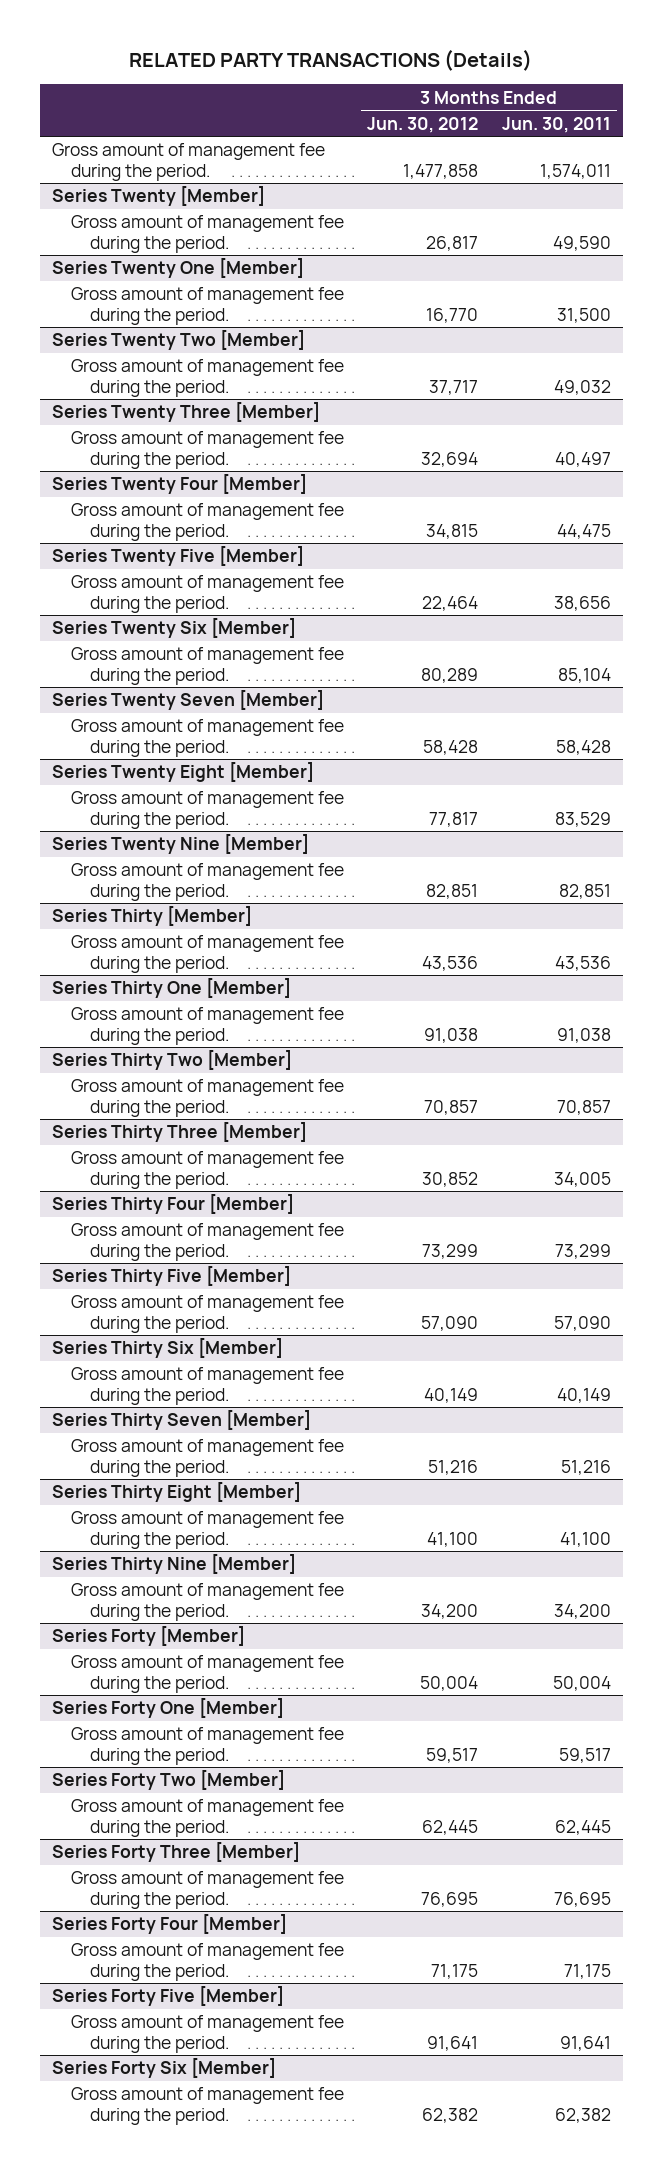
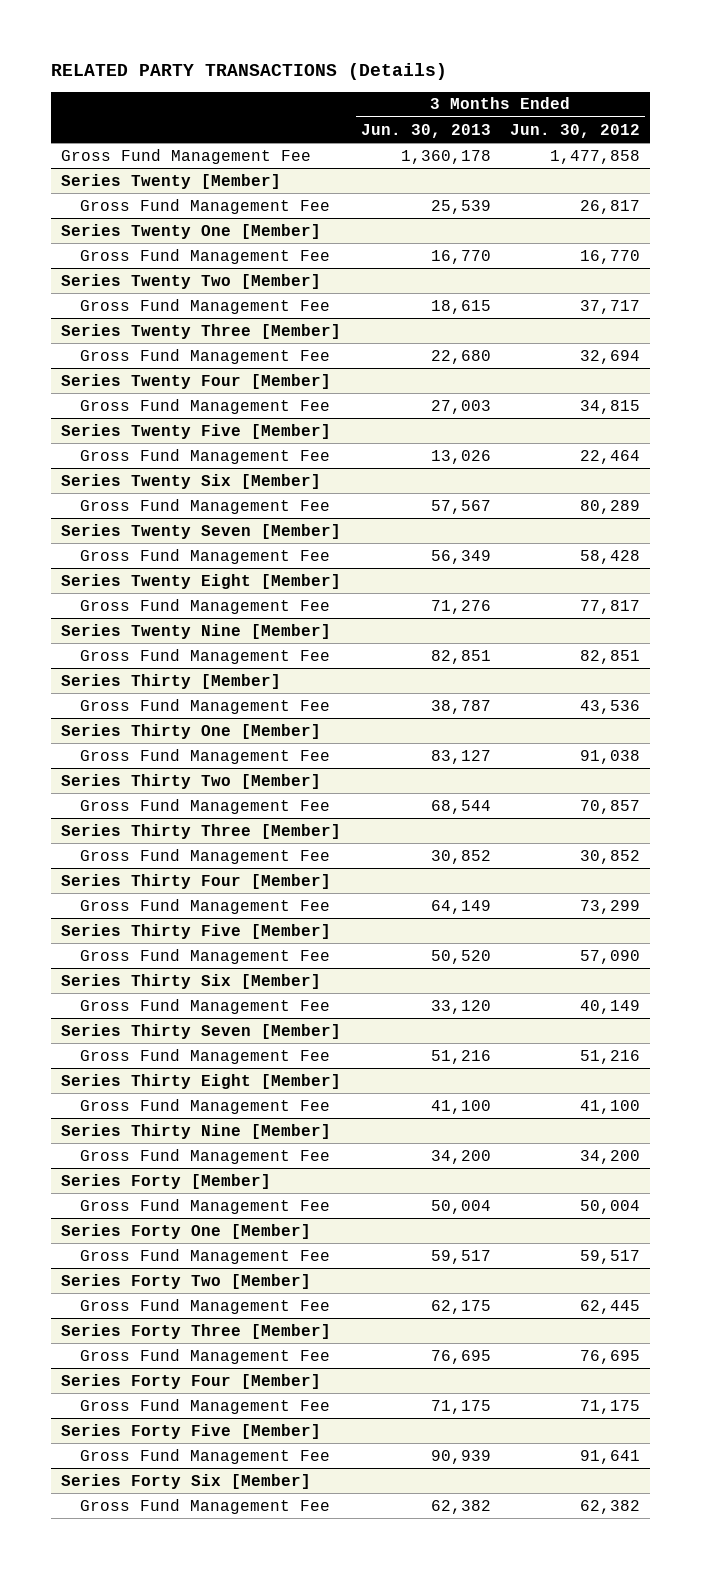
[501,116,611,133] Jun. 30, 2011 -> none
none -> [360,123,491,138] Jun. 30, 2013
[51,143,325,181] Gross amount of management fee during the period. -> [61,148,312,164] Gross Fund Management Fee
[70,215,344,253] Gross amount of management fee during the period. -> [80,198,331,214] Gross Fund Management Fee
[70,287,344,325] Gross amount of management fee during the period. -> [80,248,331,264] Gross Fund Management Fee
[70,359,344,397] Gross amount of management fee during the period. -> [80,298,331,314] Gross Fund Management Fee
[70,431,344,469] Gross amount of management fee during the period. -> [80,348,331,364] Gross Fund Management Fee
[70,503,344,541] Gross amount of management fee during the period. -> [80,398,331,414] Gross Fund Management Fee
[70,575,344,613] Gross amount of management fee during the period. -> [80,448,331,464] Gross Fund Management Fee
[70,647,344,685] Gross amount of management fee during the period. -> [80,498,331,514] Gross Fund Management Fee
[70,719,344,757] Gross amount of management fee during the period. -> [80,548,331,564] Gross Fund Management Fee
[70,791,344,829] Gross amount of management fee during the period. -> [80,598,331,614] Gross Fund Management Fee
[70,863,344,901] Gross amount of management fee during the period. -> [80,648,331,664] Gross Fund Management Fee
[70,935,344,973] Gross amount of management fee during the period. -> [80,698,331,714] Gross Fund Management Fee
[70,1007,344,1045] Gross amount of management fee during the period. -> [80,748,331,764] Gross Fund Management Fee
[70,1079,344,1117] Gross amount of management fee during the period. -> [80,798,331,814] Gross Fund Management Fee
[70,1151,344,1189] Gross amount of management fee during the period. -> [80,848,331,864] Gross Fund Management Fee
[70,1223,344,1261] Gross amount of management fee during the period. -> [80,898,331,914] Gross Fund Management Fee
[70,1295,344,1333] Gross amount of management fee during the period. -> [80,948,331,964] Gross Fund Management Fee
[70,1367,344,1405] Gross amount of management fee during the period. -> [80,998,331,1014] Gross Fund Management Fee
[70,1439,344,1477] Gross amount of management fee during the period. -> [80,1048,331,1064] Gross Fund Management Fee
[70,1511,344,1549] Gross amount of management fee during the period. -> [80,1098,331,1114] Gross Fund Management Fee
[70,1583,344,1621] Gross amount of management fee during the period. -> [80,1148,331,1164] Gross Fund Management Fee
[70,1655,344,1693] Gross amount of management fee during the period. -> [80,1198,331,1214] Gross Fund Management Fee
[70,1727,344,1765] Gross amount of management fee during the period. -> [80,1248,331,1264] Gross Fund Management Fee
[70,1799,344,1837] Gross amount of management fee during the period. -> [80,1298,331,1314] Gross Fund Management Fee
[70,1871,344,1909] Gross amount of management fee during the period. -> [80,1348,331,1364] Gross Fund Management Fee
[70,1943,344,1981] Gross amount of management fee during the period. -> [80,1398,331,1414] Gross Fund Management Fee
[70,2015,344,2053] Gross amount of management fee during the period. -> [80,1448,331,1464] Gross Fund Management Fee
[70,2087,344,2125] Gross amount of management fee during the period. -> [80,1498,331,1514] Gross Fund Management Fee

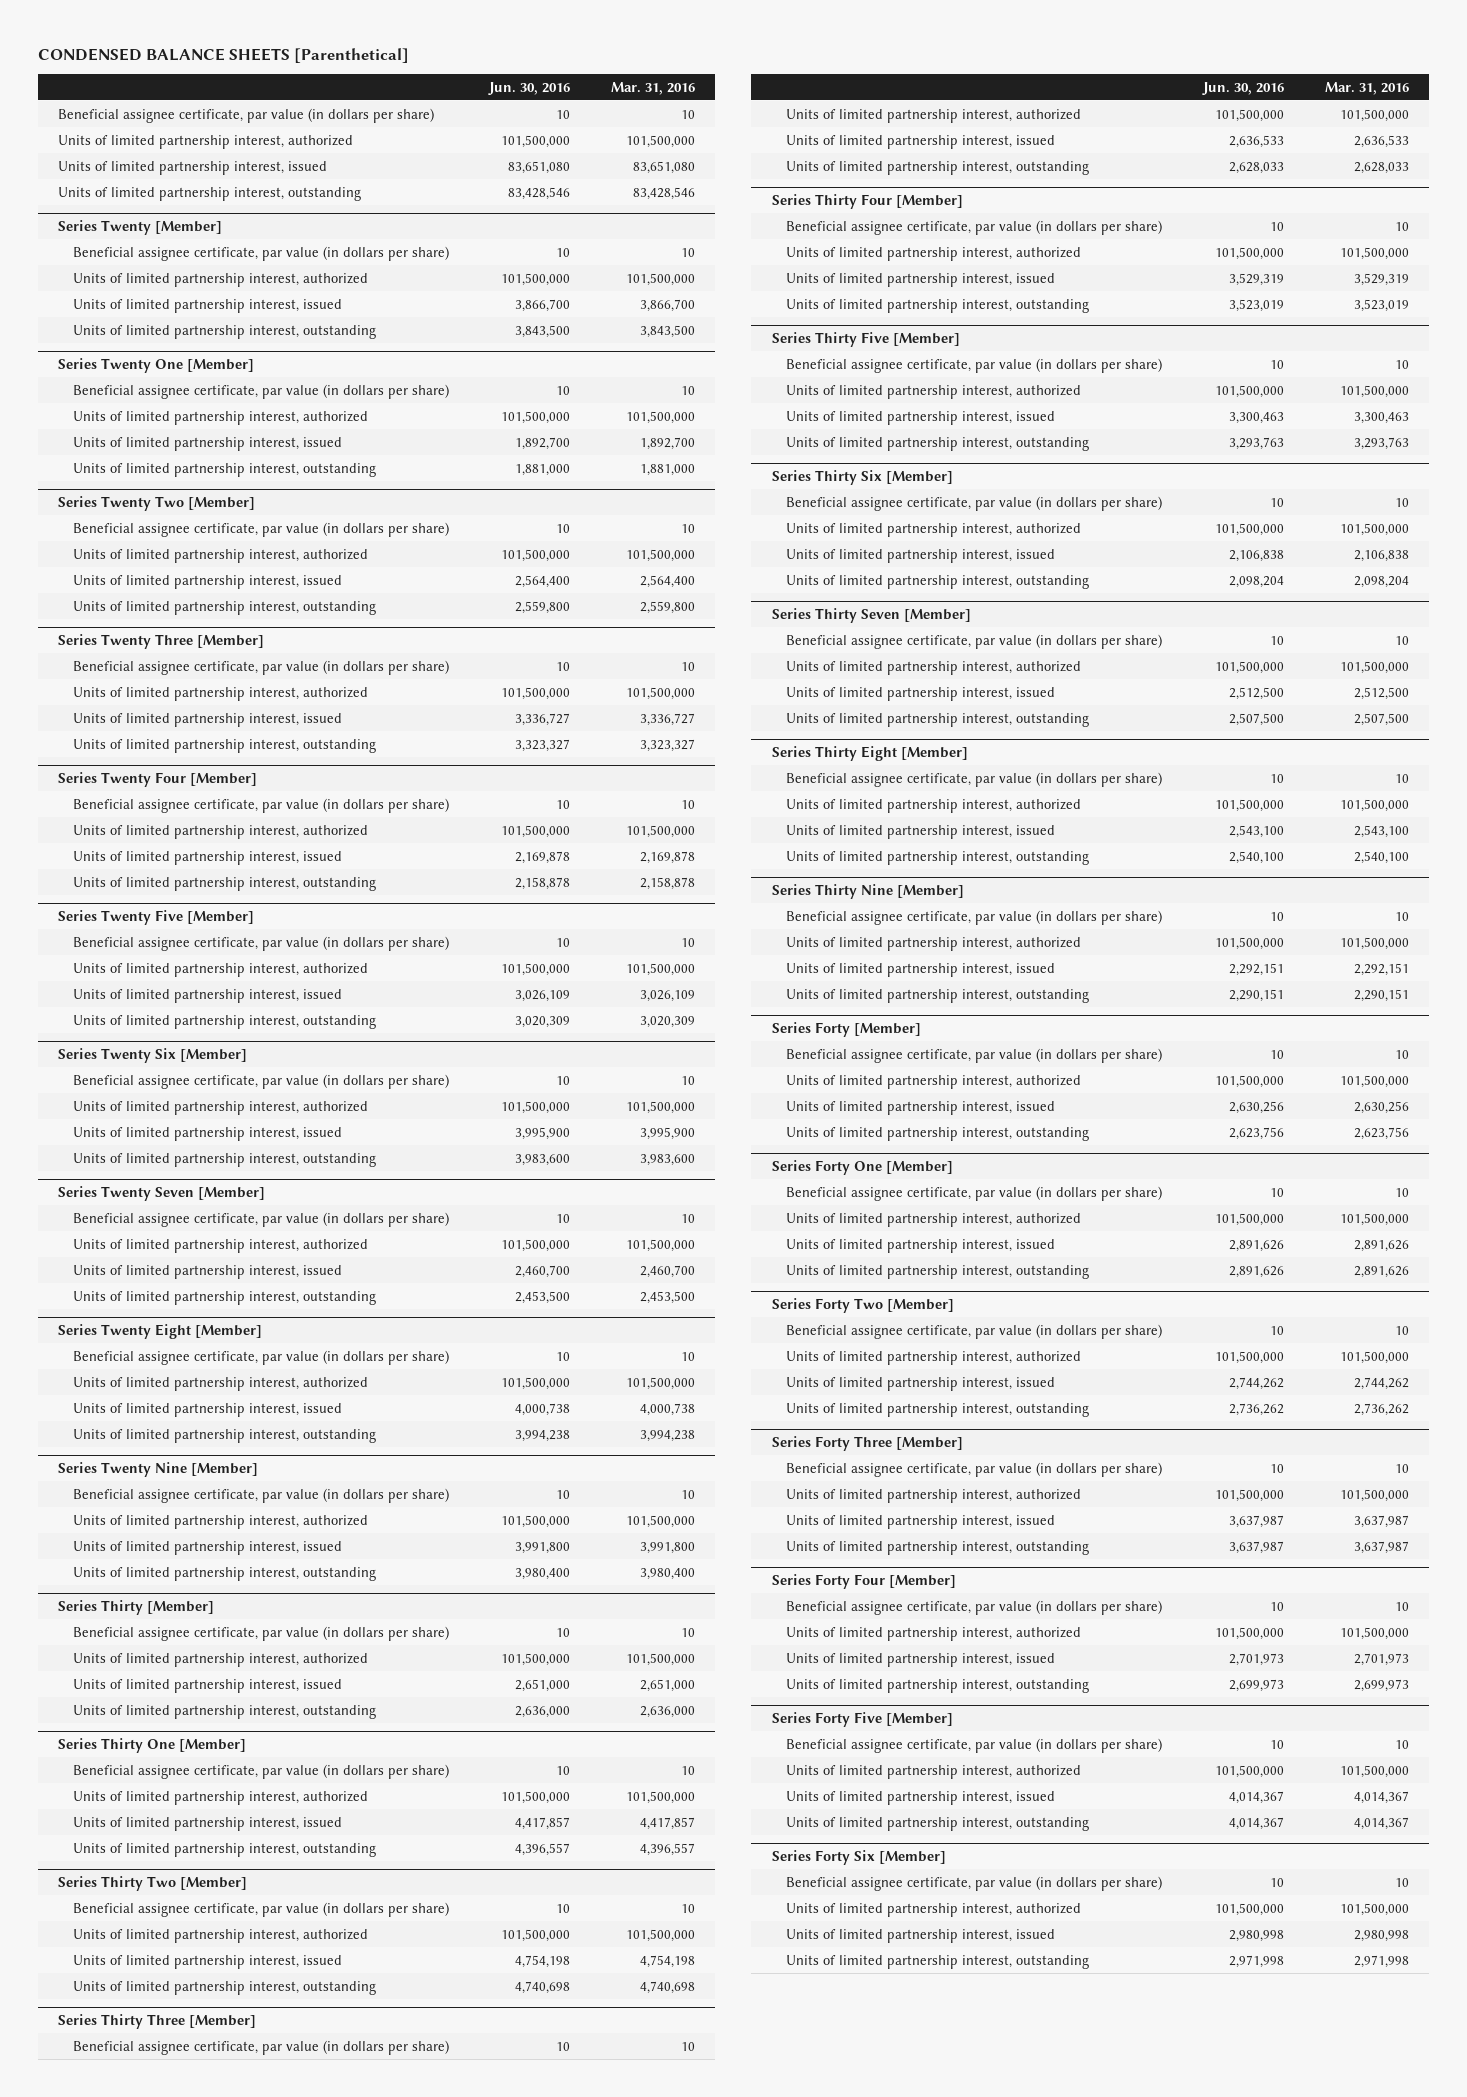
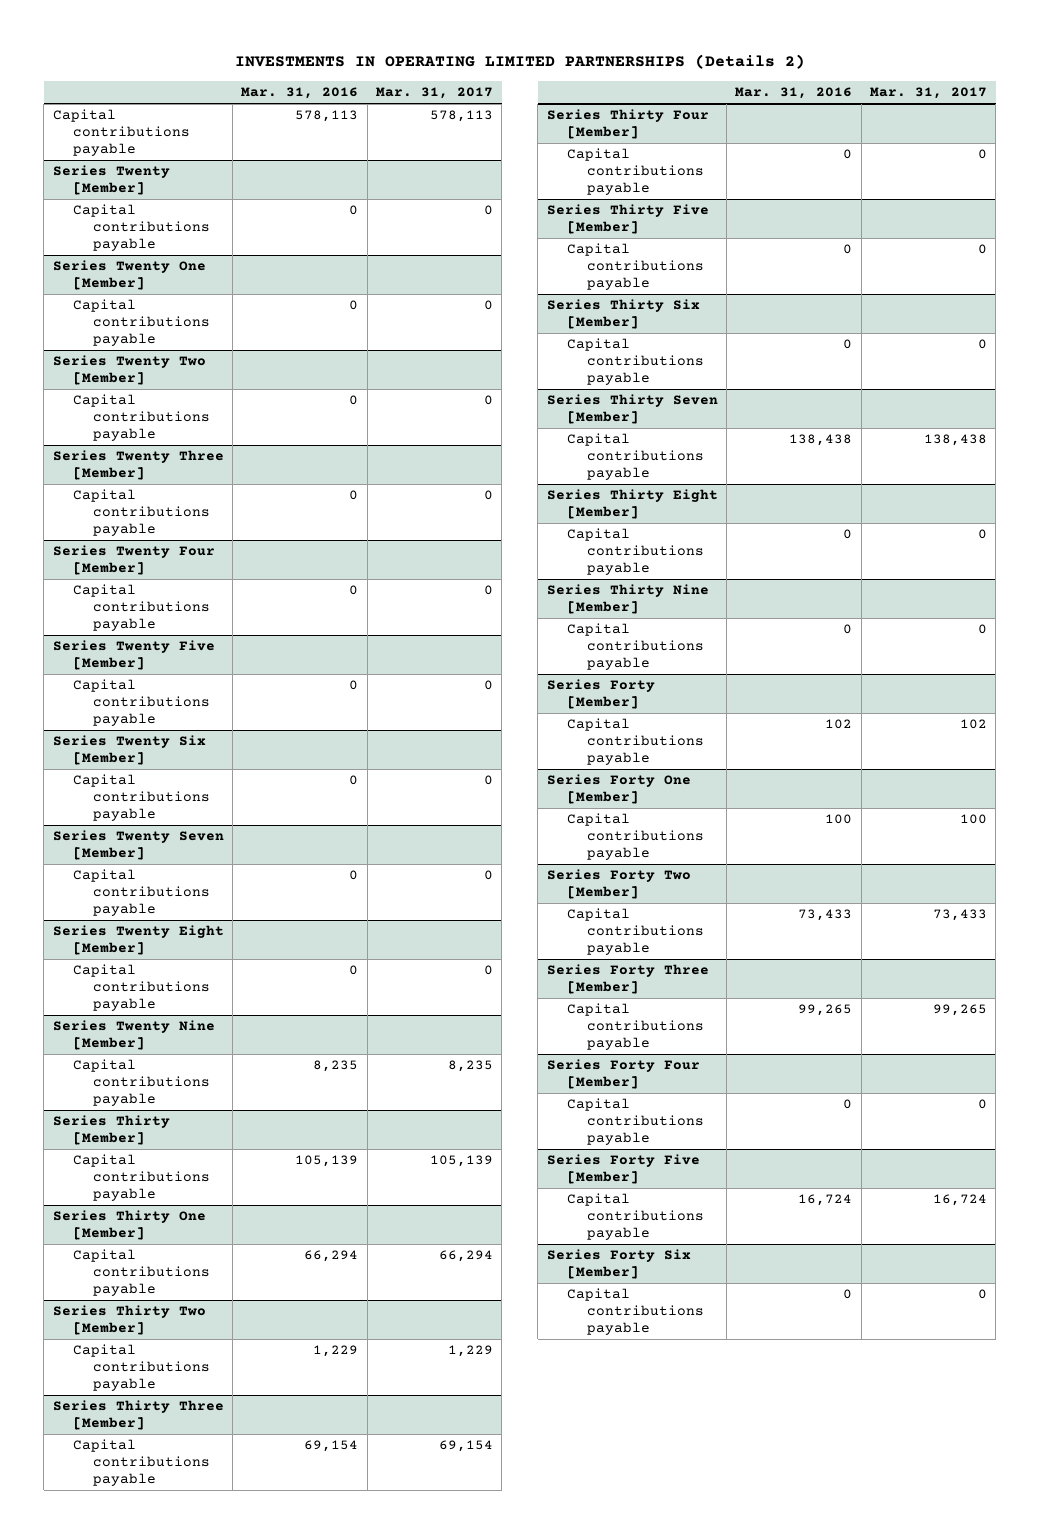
[37,47,409,63] CONDENSED BALANCE SHEETS [Parenthetical] -> [234,54,805,70] INVESTMENTS IN OPERATING LIMITED PARTNERSHIPS (Details 2)
[488,81,571,95] Jun. 30, 2016 -> none
none -> [376,87,494,100] Mar. 31, 2017
[57,107,434,123] Beneficial assignee certificate, par value (in dollars per share) -> none
[57,134,353,149] Units of limited partnership interest, authorized -> none
[57,160,327,175] Units of limited partnership interest, issued -> none
[57,186,361,201] Units of limited partnership interest, outstanding -> none
none -> [52,109,190,157] Capital contributions payable
[72,245,449,261] Beneficial assignee certificate, par value (in dollars per share) -> none
[72,272,368,287] Units of limited partnership interest, authorized -> none
[72,298,342,313] Units of limited partnership interest, issued -> none
[72,324,376,339] Units of limited partnership interest, outstanding -> none
none -> [72,204,210,252] Capital contributions payable
[72,383,449,399] Beneficial assignee certificate, par value (in dollars per share) -> none
[72,410,368,425] Units of limited partnership interest, authorized -> none
[72,436,342,451] Units of limited partnership interest, issued -> none
[72,462,376,477] Units of limited partnership interest, outstanding -> none
none -> [72,299,210,347] Capital contributions payable
[72,521,449,537] Beneficial assignee certificate, par value (in dollars per share) -> none
[72,548,368,563] Units of limited partnership interest, authorized -> none
[72,574,342,589] Units of limited partnership interest, issued -> none
[72,600,376,615] Units of limited partnership interest, outstanding -> none
none -> [72,394,210,442] Capital contributions payable
[72,659,449,675] Beneficial assignee certificate, par value (in dollars per share) -> none
[72,686,368,701] Units of limited partnership interest, authorized -> none
[72,712,342,727] Units of limited partnership interest, issued -> none
[72,738,376,753] Units of limited partnership interest, outstanding -> none
none -> [72,489,210,537] Capital contributions payable
[72,797,449,813] Beneficial assignee certificate, par value (in dollars per share) -> none
[72,824,368,839] Units of limited partnership interest, authorized -> none
[72,850,342,865] Units of limited partnership interest, issued -> none
[72,876,376,891] Units of limited partnership interest, outstanding -> none
none -> [72,584,210,632] Capital contributions payable
[72,935,449,951] Beneficial assignee certificate, par value (in dollars per share) -> none
[72,962,368,977] Units of limited partnership interest, authorized -> none
[72,988,342,1003] Units of limited partnership interest, issued -> none
[72,1014,376,1029] Units of limited partnership interest, outstanding -> none
none -> [72,679,210,727] Capital contributions payable
[72,1073,449,1089] Beneficial assignee certificate, par value (in dollars per share) -> none
[72,1100,368,1115] Units of limited partnership interest, authorized -> none
[72,1126,342,1141] Units of limited partnership interest, issued -> none
[72,1152,376,1167] Units of limited partnership interest, outstanding -> none
none -> [72,774,210,822] Capital contributions payable
[72,1211,449,1227] Beneficial assignee certificate, par value (in dollars per share) -> none
[72,1238,368,1253] Units of limited partnership interest, authorized -> none
[72,1264,342,1279] Units of limited partnership interest, issued -> none
[72,1290,376,1305] Units of limited partnership interest, outstanding -> none
none -> [72,869,210,917] Capital contributions payable
[72,1349,449,1365] Beneficial assignee certificate, par value (in dollars per share) -> none
[72,1376,368,1391] Units of limited partnership interest, authorized -> none
[72,1402,342,1417] Units of limited partnership interest, issued -> none
[72,1428,376,1443] Units of limited partnership interest, outstanding -> none
none -> [72,964,210,1012] Capital contributions payable
[72,1487,449,1503] Beneficial assignee certificate, par value (in dollars per share) -> none
[72,1514,368,1529] Units of limited partnership interest, authorized -> none
[72,1540,342,1555] Units of limited partnership interest, issued -> none
[72,1566,376,1581] Units of limited partnership interest, outstanding -> none
none -> [72,1059,210,1107] Capital contributions payable
[72,1625,449,1641] Beneficial assignee certificate, par value (in dollars per share) -> none
[72,1652,368,1667] Units of limited partnership interest, authorized -> none
[72,1678,342,1693] Units of limited partnership interest, issued -> none
[72,1704,376,1719] Units of limited partnership interest, outstanding -> none
none -> [72,1154,210,1202] Capital contributions payable
[72,1763,449,1779] Beneficial assignee certificate, par value (in dollars per share) -> none
[72,1790,368,1805] Units of limited partnership interest, authorized -> none
[72,1816,342,1831] Units of limited partnership interest, issued -> none
[72,1842,376,1857] Units of limited partnership interest, outstanding -> none
none -> [72,1249,210,1297] Capital contributions payable
[72,1901,449,1917] Beneficial assignee certificate, par value (in dollars per share) -> none
[72,1928,368,1943] Units of limited partnership interest, authorized -> none
[72,1954,342,1969] Units of limited partnership interest, issued -> none
[72,1980,376,1995] Units of limited partnership interest, outstanding -> none
none -> [72,1344,210,1392] Capital contributions payable
[72,2039,449,2055] Beneficial assignee certificate, par value (in dollars per share) -> none
[786,108,1082,123] Units of limited partnership interest, authorized -> none
[786,134,1056,149] Units of limited partnership interest, issued -> none
[786,160,1090,175] Units of limited partnership interest, outstanding -> none
none -> [72,1439,210,1487] Capital contributions payable
[786,219,1163,235] Beneficial assignee certificate, par value (in dollars per share) -> none
[786,246,1082,261] Units of limited partnership interest, authorized -> none
[786,272,1056,287] Units of limited partnership interest, issued -> none
[786,298,1090,313] Units of limited partnership interest, outstanding -> none
none -> [566,148,704,196] Capital contributions payable
[786,357,1163,373] Beneficial assignee certificate, par value (in dollars per share) -> none
[786,384,1082,399] Units of limited partnership interest, authorized -> none
[786,410,1056,425] Units of limited partnership interest, issued -> none
[786,436,1090,451] Units of limited partnership interest, outstanding -> none
none -> [566,243,704,291] Capital contributions payable
[786,495,1163,511] Beneficial assignee certificate, par value (in dollars per share) -> none
[786,522,1082,537] Units of limited partnership interest, authorized -> none
[786,548,1056,563] Units of limited partnership interest, issued -> none
[786,574,1090,589] Units of limited partnership interest, outstanding -> none
none -> [566,338,704,386] Capital contributions payable
[786,633,1163,649] Beneficial assignee certificate, par value (in dollars per share) -> none
[786,660,1082,675] Units of limited partnership interest, authorized -> none
[786,686,1056,701] Units of limited partnership interest, issued -> none
[786,712,1090,727] Units of limited partnership interest, outstanding -> none
none -> [566,433,704,481] Capital contributions payable
[786,771,1163,787] Beneficial assignee certificate, par value (in dollars per share) -> none
[786,798,1082,813] Units of limited partnership interest, authorized -> none
[786,824,1056,839] Units of limited partnership interest, issued -> none
[786,850,1090,865] Units of limited partnership interest, outstanding -> none
none -> [566,528,704,576] Capital contributions payable
[786,909,1163,925] Beneficial assignee certificate, par value (in dollars per share) -> none
[786,936,1082,951] Units of limited partnership interest, authorized -> none
[786,962,1056,977] Units of limited partnership interest, issued -> none
[786,988,1090,1003] Units of limited partnership interest, outstanding -> none
none -> [566,623,704,671] Capital contributions payable
[786,1047,1163,1063] Beneficial assignee certificate, par value (in dollars per share) -> none
[786,1074,1082,1089] Units of limited partnership interest, authorized -> none
[786,1100,1056,1115] Units of limited partnership interest, issued -> none
[786,1126,1090,1141] Units of limited partnership interest, outstanding -> none
none -> [566,718,704,766] Capital contributions payable
[786,1185,1163,1201] Beneficial assignee certificate, par value (in dollars per share) -> none
[786,1212,1082,1227] Units of limited partnership interest, authorized -> none
[786,1238,1056,1253] Units of limited partnership interest, issued -> none
[786,1264,1090,1279] Units of limited partnership interest, outstanding -> none
none -> [566,813,704,861] Capital contributions payable
[786,1323,1163,1339] Beneficial assignee certificate, par value (in dollars per share) -> none
[786,1350,1082,1365] Units of limited partnership interest, authorized -> none
[786,1376,1056,1391] Units of limited partnership interest, issued -> none
[786,1402,1090,1417] Units of limited partnership interest, outstanding -> none
none -> [566,908,704,956] Capital contributions payable
[786,1461,1163,1477] Beneficial assignee certificate, par value (in dollars per share) -> none
[786,1488,1082,1503] Units of limited partnership interest, authorized -> none
[786,1514,1056,1529] Units of limited partnership interest, issued -> none
[786,1540,1090,1555] Units of limited partnership interest, outstanding -> none
none -> [566,1003,704,1051] Capital contributions payable
[786,1599,1163,1615] Beneficial assignee certificate, par value (in dollars per share) -> none
[786,1626,1082,1641] Units of limited partnership interest, authorized -> none
[786,1652,1056,1667] Units of limited partnership interest, issued -> none
[786,1678,1090,1693] Units of limited partnership interest, outstanding -> none
none -> [566,1098,704,1146] Capital contributions payable
[786,1737,1163,1753] Beneficial assignee certificate, par value (in dollars per share) -> none
[786,1764,1082,1779] Units of limited partnership interest, authorized -> none
[786,1790,1056,1805] Units of limited partnership interest, issued -> none
[786,1816,1090,1831] Units of limited partnership interest, outstanding -> none
none -> [566,1193,704,1241] Capital contributions payable
[786,1875,1163,1891] Beneficial assignee certificate, par value (in dollars per share) -> none
[786,1902,1082,1917] Units of limited partnership interest, authorized -> none
[786,1928,1056,1943] Units of limited partnership interest, issued -> none
[786,1954,1090,1969] Units of limited partnership interest, outstanding -> none
none -> [566,1288,704,1336] Capital contributions payable

